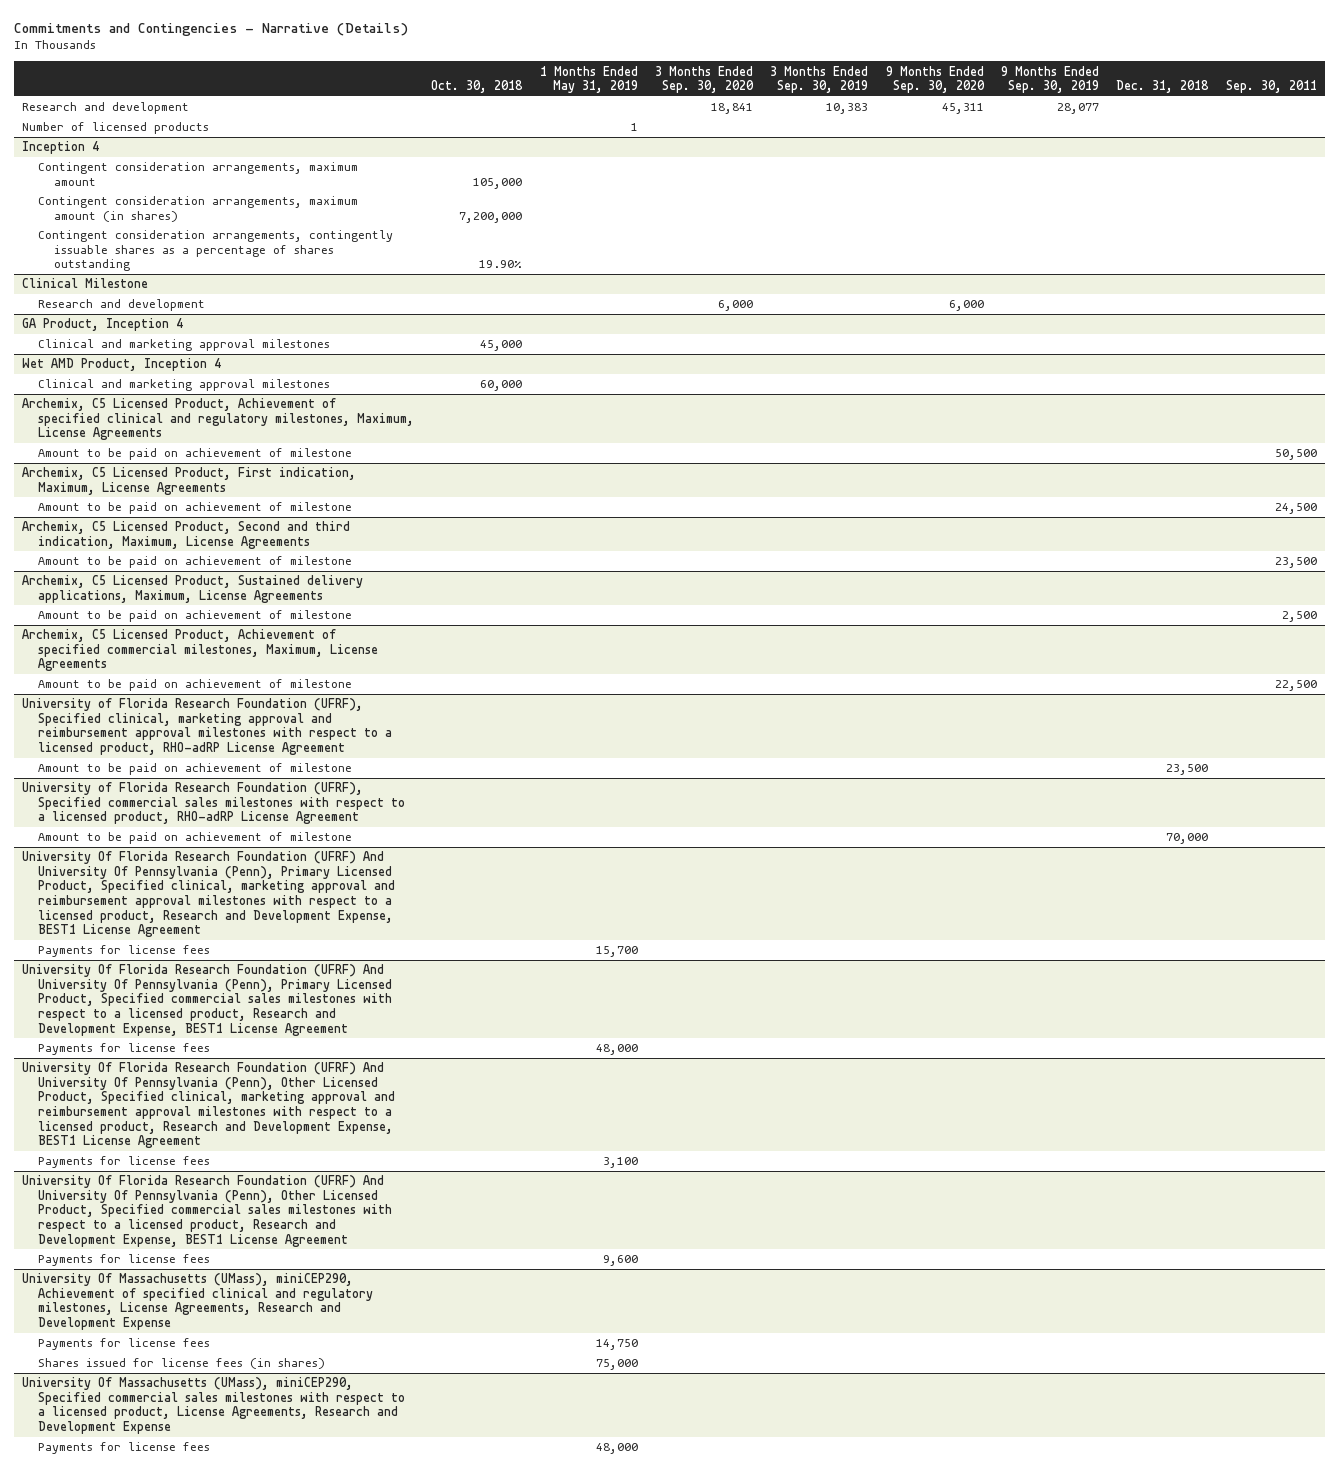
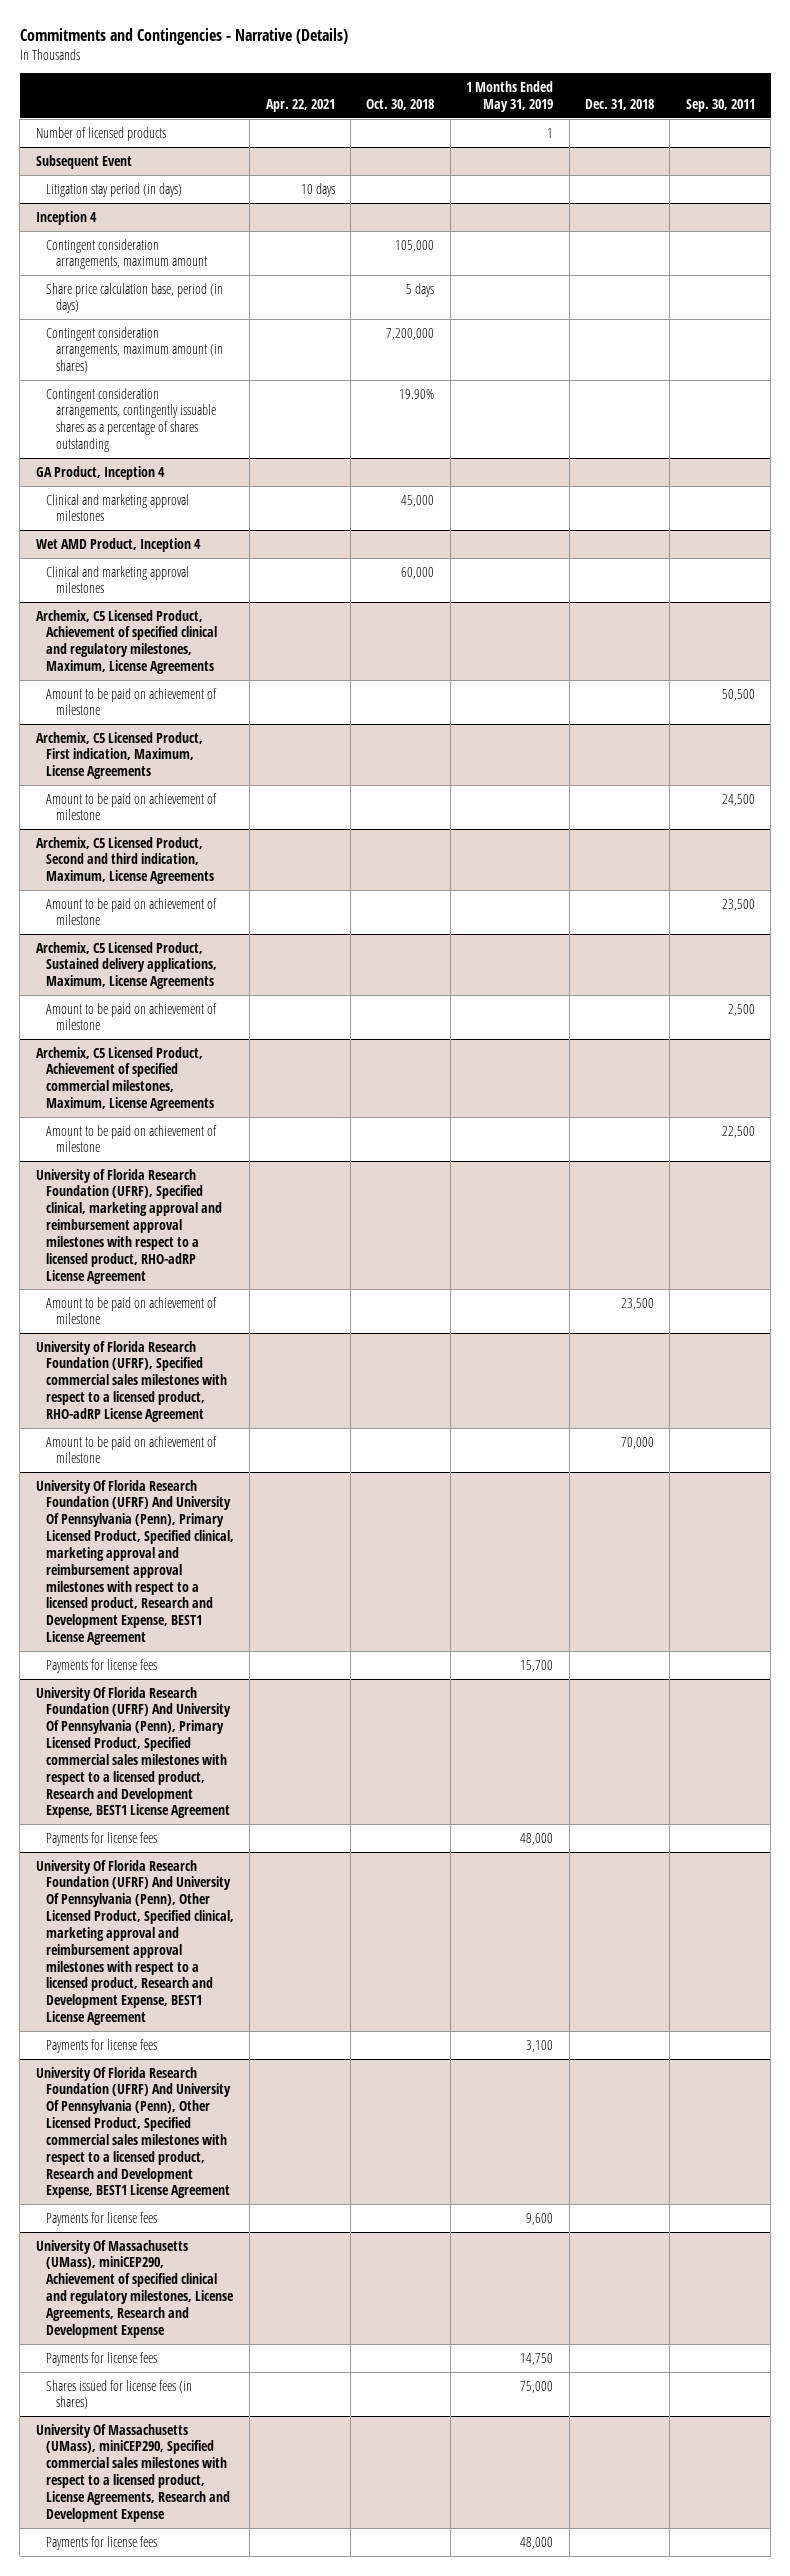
[654,65,754,94] 3 Months Ended Sep. 30, 2020 -> none
[770,65,869,94] 3 Months Ended Sep. 30, 2019 -> none
[885,65,985,94] 9 Months Ended Sep. 30, 2020 -> none
[1001,65,1100,94] 9 Months Ended Sep. 30, 2019 -> none
none -> [265,98,335,112] Apr. 22, 2021
[22,102,190,115] Research and development -> none
none -> [35,154,132,169] Subsequent Event
none -> [45,182,182,197] Litigation stay period (in days)
none -> [45,282,223,314] Share price calculation base, period (in days)
[22,278,149,289] Clinical Milestone -> none
[37,299,205,312] Research and development -> none

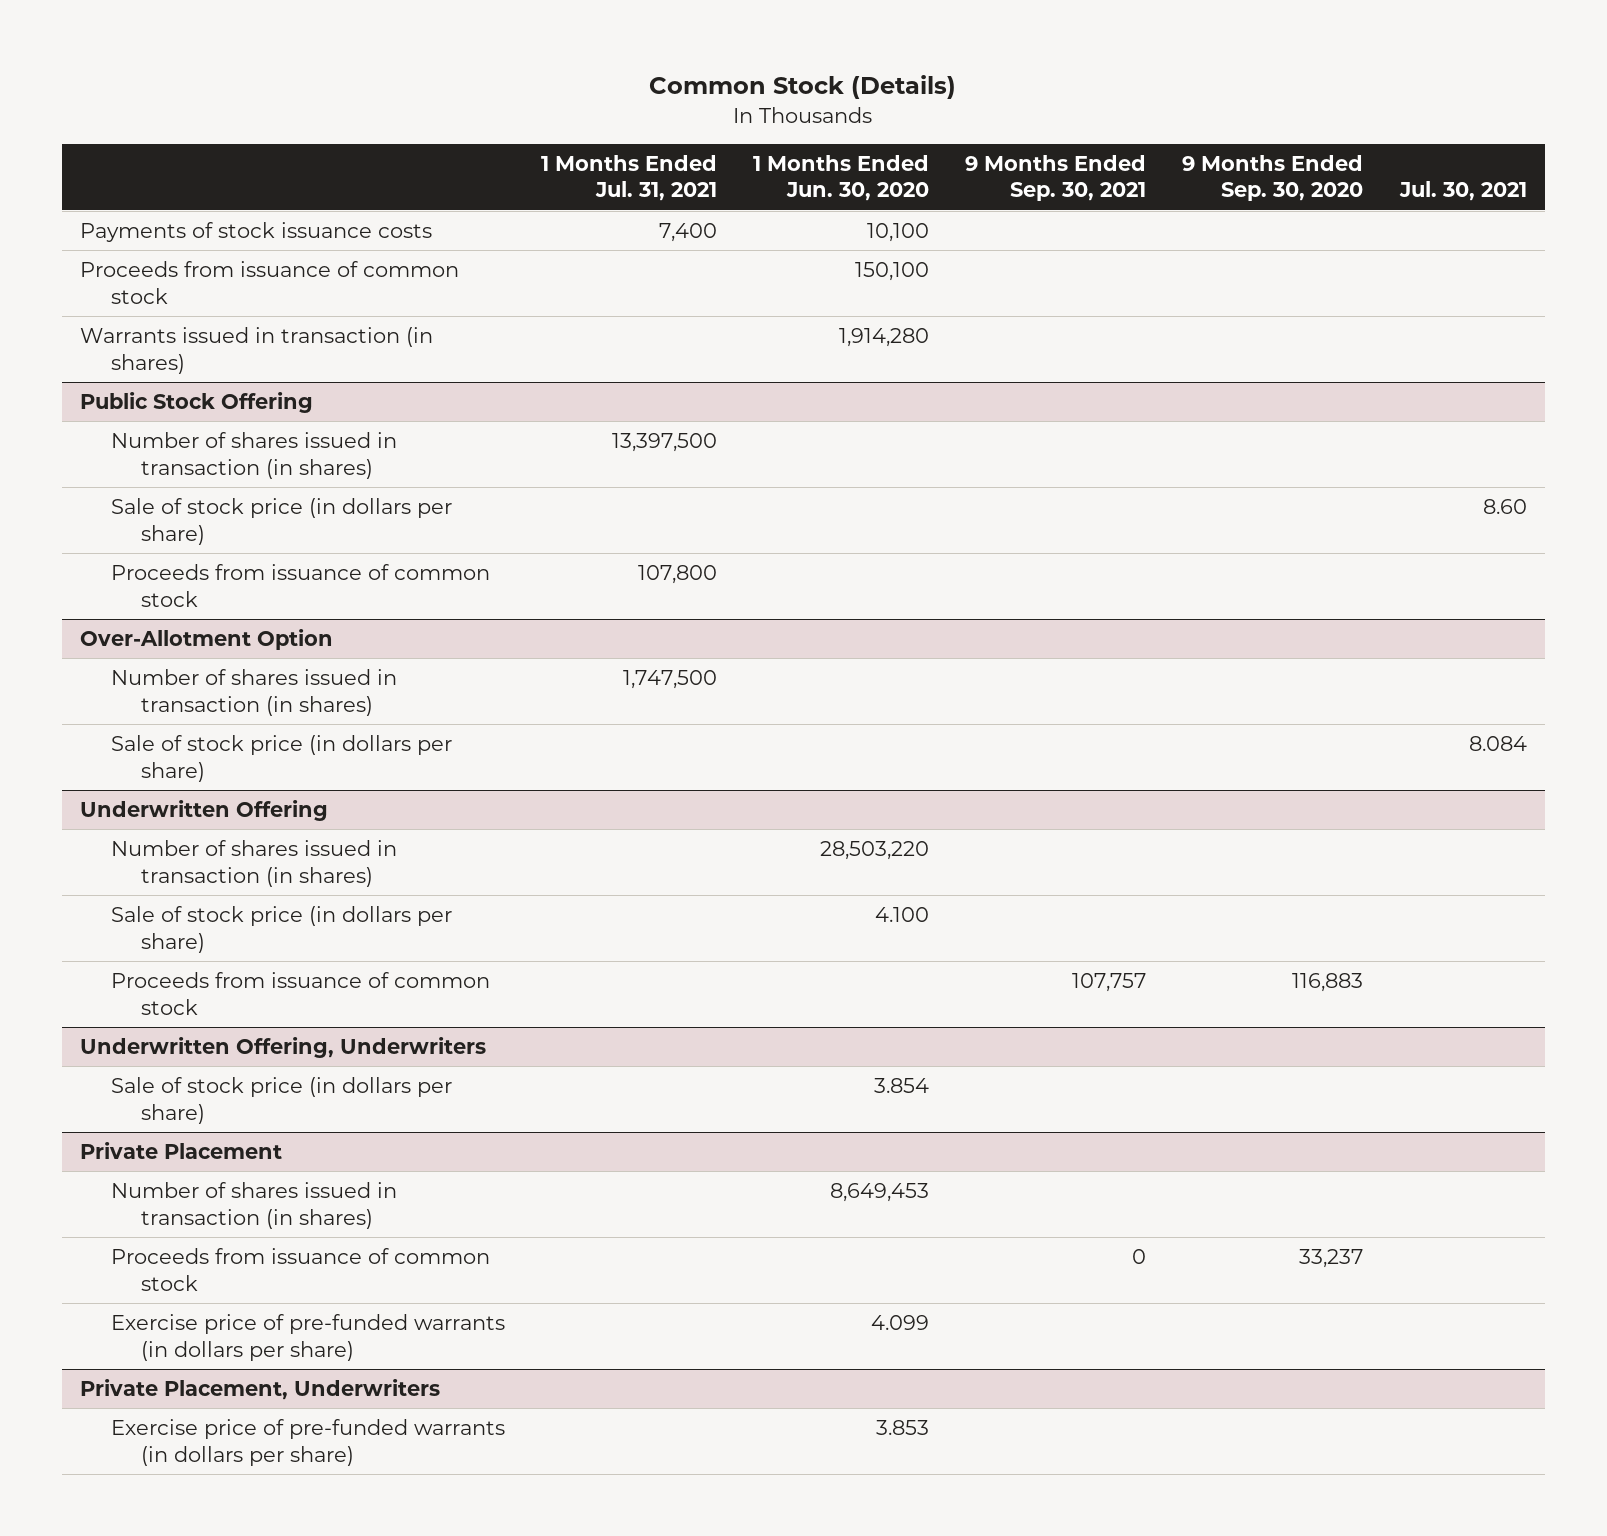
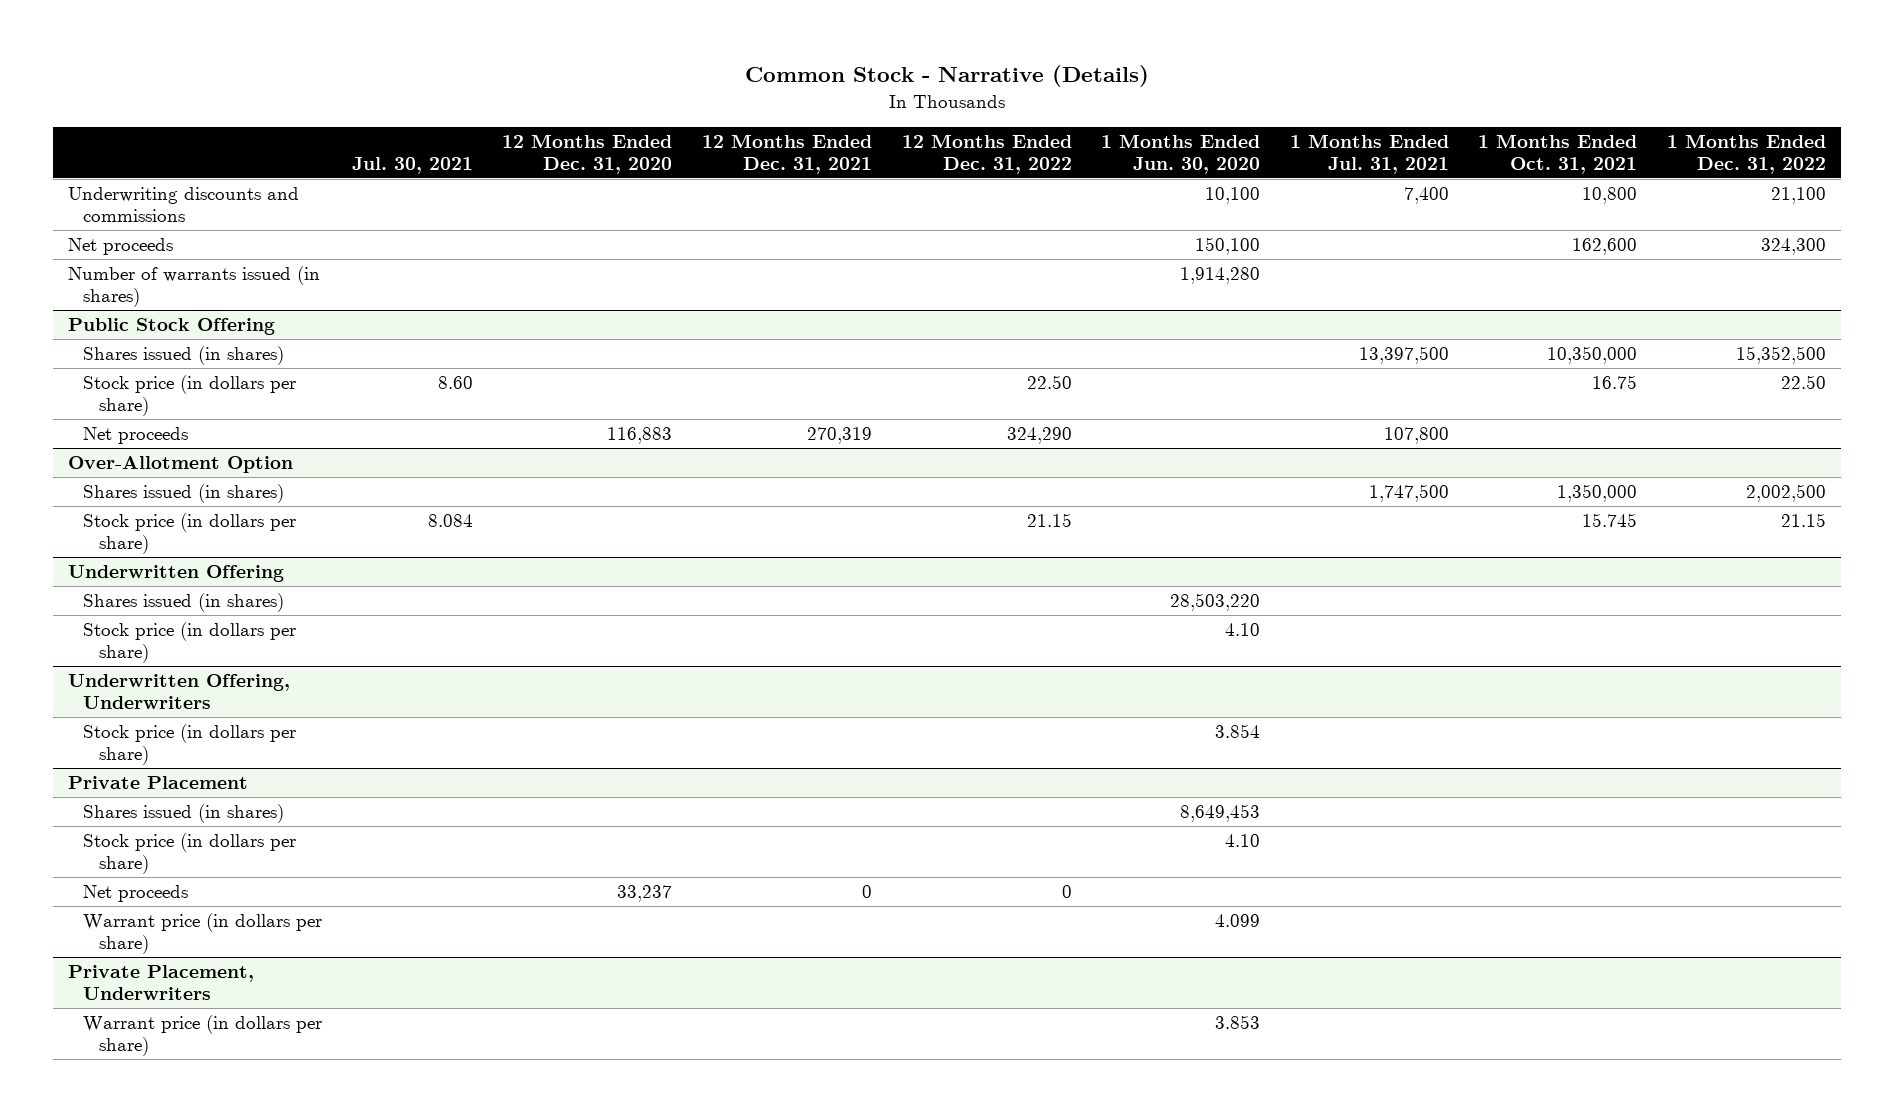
[649,75,957,100] Common Stock (Details) -> [744,65,1149,88] Common Stock - Narrative (Details)
[965,154,1147,202] 9 Months Ended Sep. 30, 2021 -> none
[1182,154,1364,202] 9 Months Ended Sep. 30, 2020 -> none
none -> [502,133,673,174] 12 Months Ended Dec. 31, 2020
none -> [701,133,872,174] 12 Months Ended Dec. 31, 2021
none -> [901,133,1072,174] 12 Months Ended Dec. 31, 2022
none -> [1478,133,1638,174] 1 Months Ended Oct. 31, 2021
none -> [1666,133,1826,174] 1 Months Ended Dec. 31, 2022
[80,222,433,243] Payments of stock issuance costs -> [67,187,299,223] Underwriting discounts and commissions
[80,261,460,304] Proceeds from issuance of common stock -> [67,238,173,256] Net proceeds
[80,327,434,374] Warrants issued in transaction (in shares) -> [67,266,320,308] Number of warrants issued (in shares)
[110,432,397,479] Number of shares issued in transaction (in shares) -> [83,346,285,366] Shares issued (in shares)
[110,498,452,545] Sale of stock price (in dollars per share) -> [83,375,297,417] Stock price (in dollars per share)
[110,564,490,607] Proceeds from issuance of common stock -> [83,427,189,445] Net proceeds
[110,669,397,716] Number of shares issued in transaction (in shares) -> [83,484,285,504] Shares issued (in shares)
[110,735,452,782] Sale of stock price (in dollars per share) -> [83,513,297,555] Stock price (in dollars per share)
[110,972,490,1015] Proceeds from issuance of common stock -> none
[110,840,397,887] Number of shares issued in transaction (in shares) -> [83,593,285,613] Shares issued (in shares)
[110,906,452,953] Sale of stock price (in dollars per share) -> [83,622,297,664] Stock price (in dollars per share)
[874,907,929,923] 4.100 -> [1225,623,1261,637] 4.10
[110,1077,452,1124] Sale of stock price (in dollars per share) -> [83,724,297,766] Stock price (in dollars per share)
[110,1182,397,1229] Number of shares issued in transaction (in shares) -> [83,804,285,824] Shares issued (in shares)
none -> [83,833,297,875] Stock price (in dollars per share)
[110,1248,490,1291] Proceeds from issuance of common stock -> [83,885,189,903] Net proceeds
[110,1314,505,1361] Exercise price of pre-funded warrants (in dollars per share) -> [83,913,323,955] Warrant price (in dollars per share)
[110,1419,505,1466] Exercise price of pre-funded warrants (in dollars per share) -> [83,1015,323,1057] Warrant price (in dollars per share)

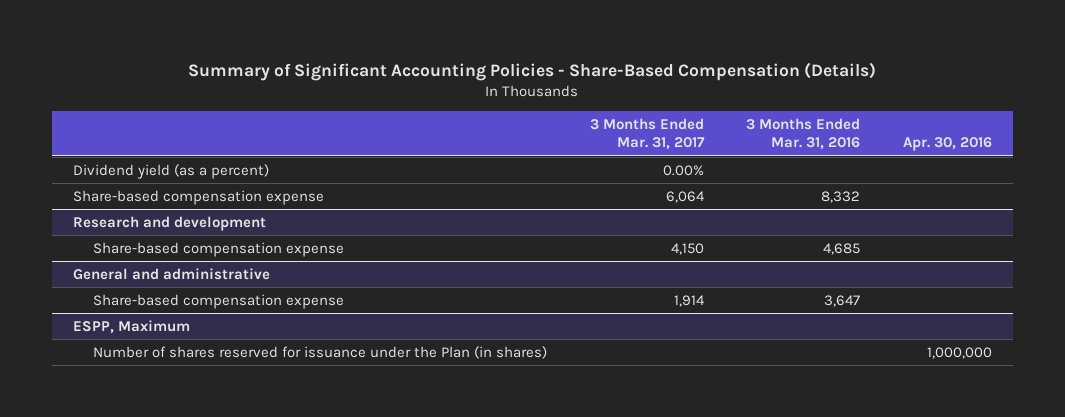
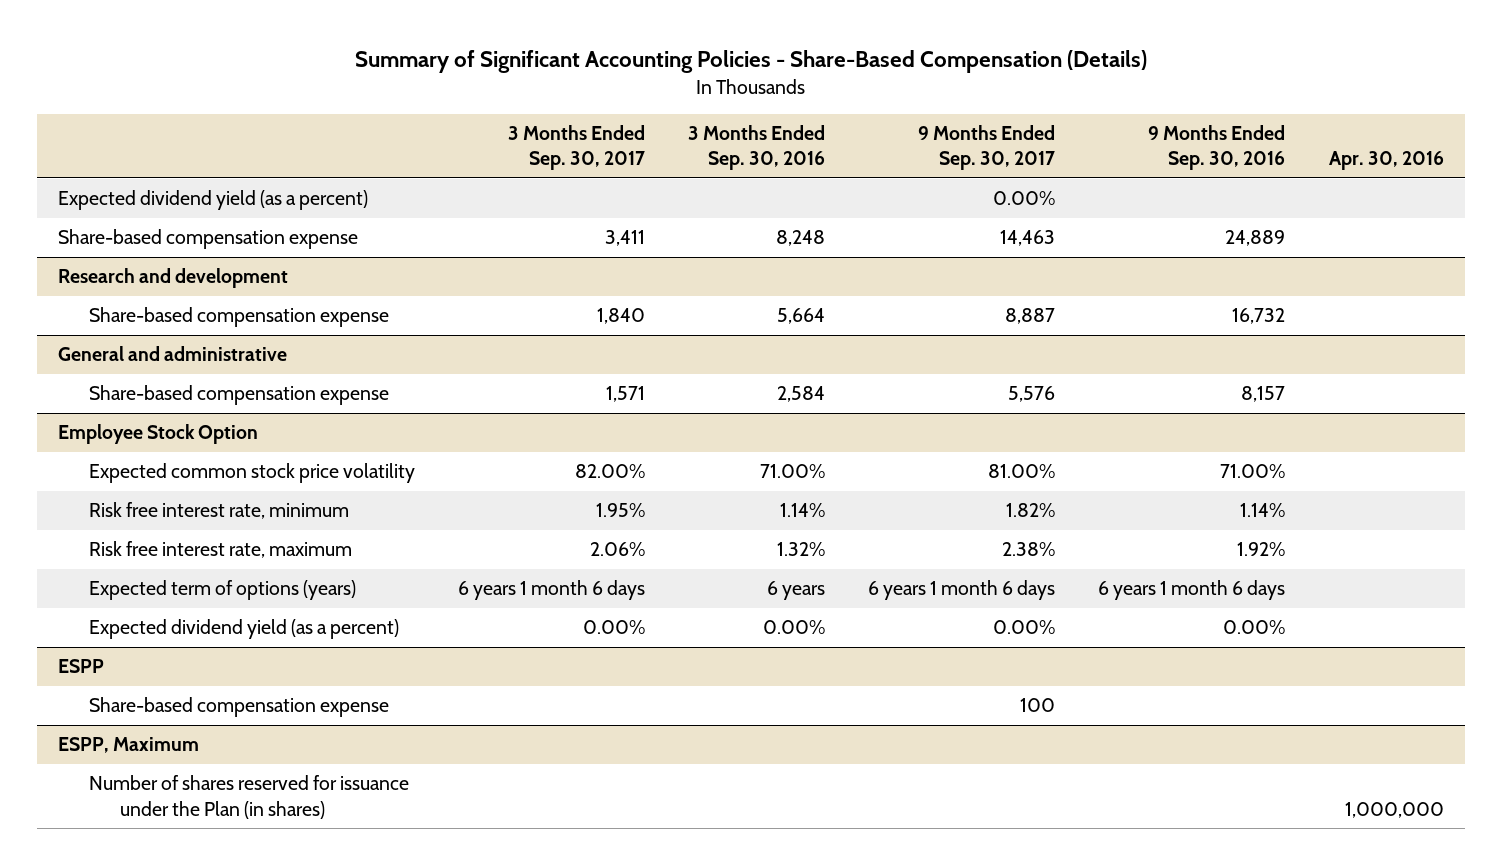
[589,117,705,151] 3 Months Ended Mar. 31, 2017 -> none
[746,117,861,151] 3 Months Ended Mar. 31, 2016 -> none
none -> [508,125,646,171] 3 Months Ended Sep. 30, 2017
none -> [688,125,826,171] 3 Months Ended Sep. 30, 2016
none -> [918,125,1056,171] 9 Months Ended Sep. 30, 2017
none -> [1148,125,1286,171] 9 Months Ended Sep. 30, 2016
[73,163,270,179] Dividend yield (as a percent) -> [58,190,369,211] Expected dividend yield (as a percent)
none -> [58,424,259,445] Employee Stock Option
none -> [89,463,416,484] Expected common stock price volatility
none -> [89,502,350,520] Risk free interest rate, minimum
none -> [89,541,353,559] Risk free interest rate, maximum
none -> [89,580,357,601] Expected term of options (years)
none -> [89,619,400,640] Expected dividend yield (as a percent)
none -> [58,659,105,674] ESPP
none -> [89,697,390,718] Share-based compensation expense

